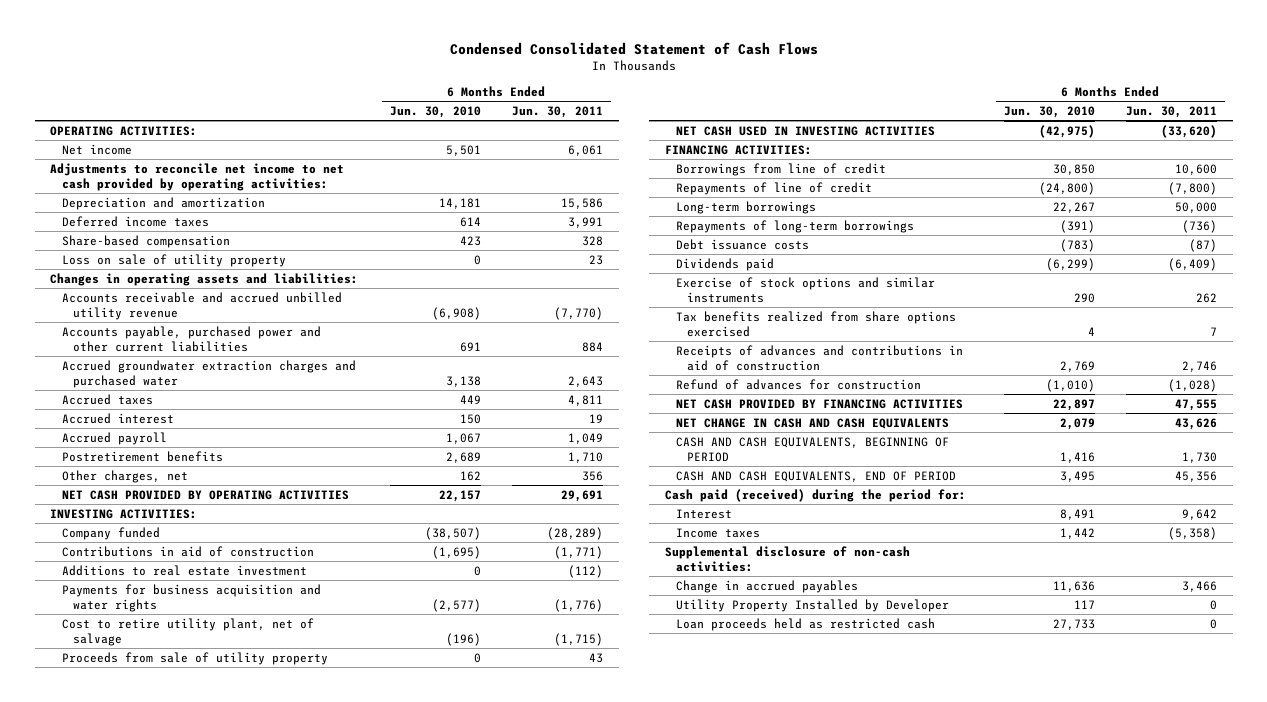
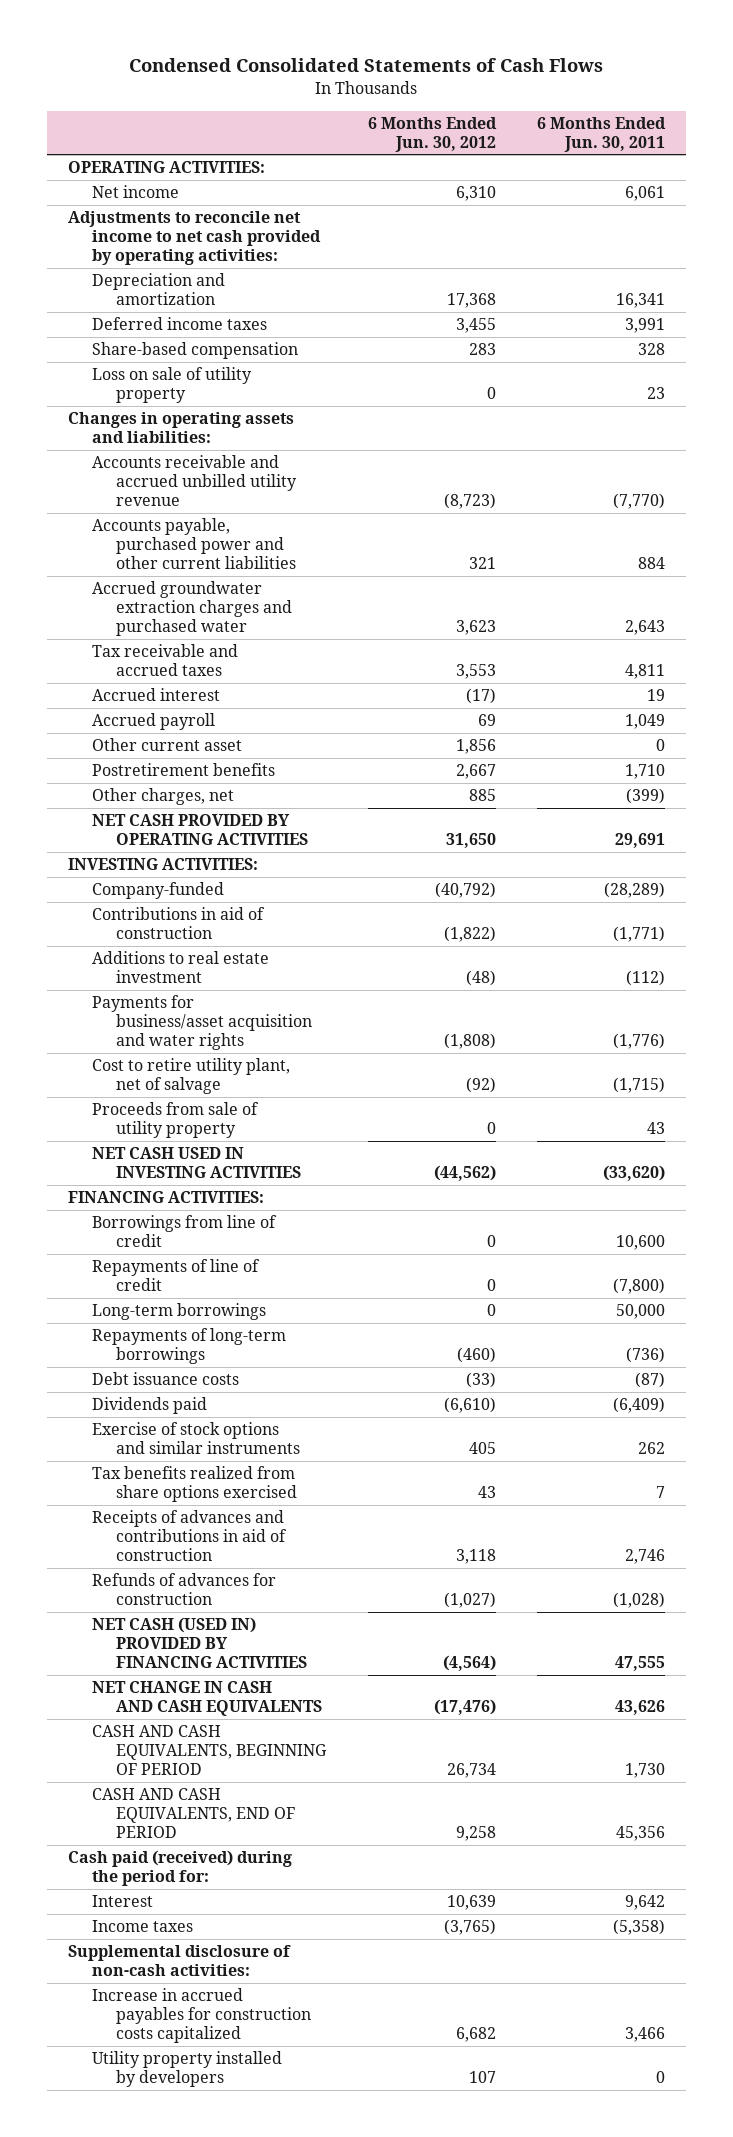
[449,41,818,55] Condensed Consolidated Statement of Cash Flows -> [129,58,604,73] Condensed Consolidated Statements of Cash Flows
[389,105,481,118] Jun. 30, 2010 -> none
none -> [367,116,497,152] 6 Months Ended Jun. 30, 2012
[560,197,603,209] 15,586 -> [615,293,665,309] 16,341
[61,393,153,405] Accrued taxes -> [92,644,239,677] Tax receivable and accrued taxes
none -> [92,738,243,752] Other current asset
[581,470,603,481] 356 -> [625,788,665,805] (399)
[61,526,160,540] Company funded -> [92,882,225,900] Company-funded
[61,583,321,612] Payments for business acquisition and water rights -> [92,995,313,1050] Payments for business/asset acquisition and water rights
[675,378,921,390] Refund of advances for construction -> [92,1573,277,1606] Refunds of advances for construction
[675,398,963,409] NET CASH PROVIDED BY FINANCING ACTIVITIES -> [92,1617,308,1668] NET CASH (USED IN) PROVIDED BY FINANCING ACTIVITIES
[675,617,935,631] Loan proceeds held as restricted cash -> none
[675,579,858,593] Change in accrued payables -> [92,1988,312,2043] Increase in accrued payables for construction costs capitalized
[675,598,949,612] Utility Property Installed by Developer -> [92,2051,283,2088] Utility property installed by developers

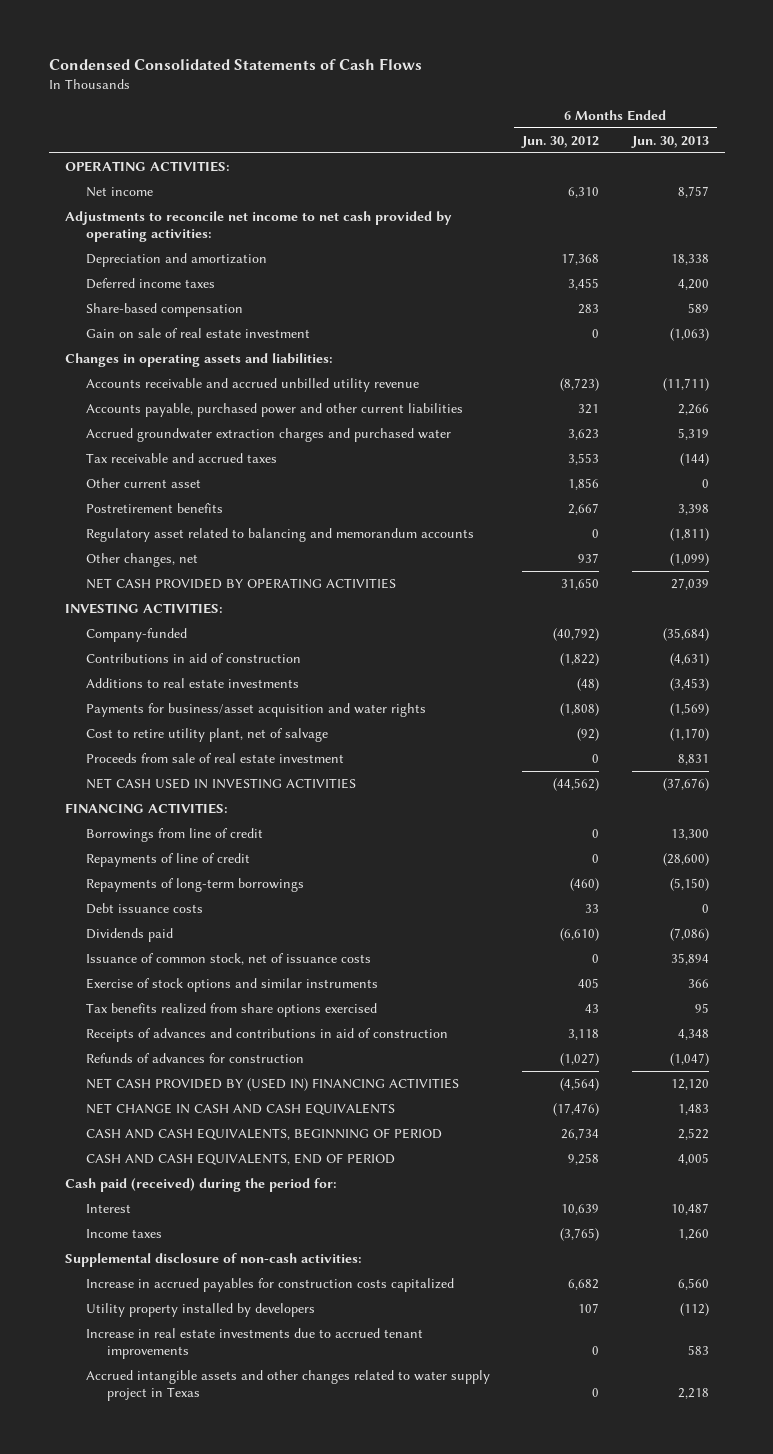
[536,116,666,152] 6 Months Ended Jun. 30, 2011 -> none
none -> [630,135,709,148] Jun. 30, 2013
[92,367,253,404] Loss on sale of utility property -> none
none -> [85,327,310,338] Gain on sale of real estate investment
[92,688,221,702] Accrued interest -> none
[92,713,216,731] Accrued payroll -> none
none -> [85,527,474,542] Regulatory asset related to balancing and memorandum accounts
[92,788,235,806] Other charges, net -> [85,552,198,567] Other changes, net
[468,789,496,802] 885 -> [578,552,600,563] 937
[92,951,270,984] Additions to real estate investment -> [85,677,299,688] Additions to real estate investments
[92,1102,260,1139] Proceeds from sale of utility property -> none
none -> [85,752,344,763] Proceeds from sale of real estate investment
[92,1303,267,1321] Long-term borrowings -> none
[465,1372,496,1389] (33) -> [585,903,600,913] 33
none -> [85,952,371,965] Issuance of common stock, net of issuance costs
[92,1617,308,1668] NET CASH (USED IN) PROVIDED BY FINANCING ACTIVITIES -> [85,1077,459,1091] NET CASH PROVIDED BY (USED IN) FINANCING ACTIVITIES
none -> [85,1327,423,1359] Increase in real estate investments due to accrued tenant improvements
none -> [85,1369,490,1401] Accrued intangible assets and other changes related to water supply project in Texas

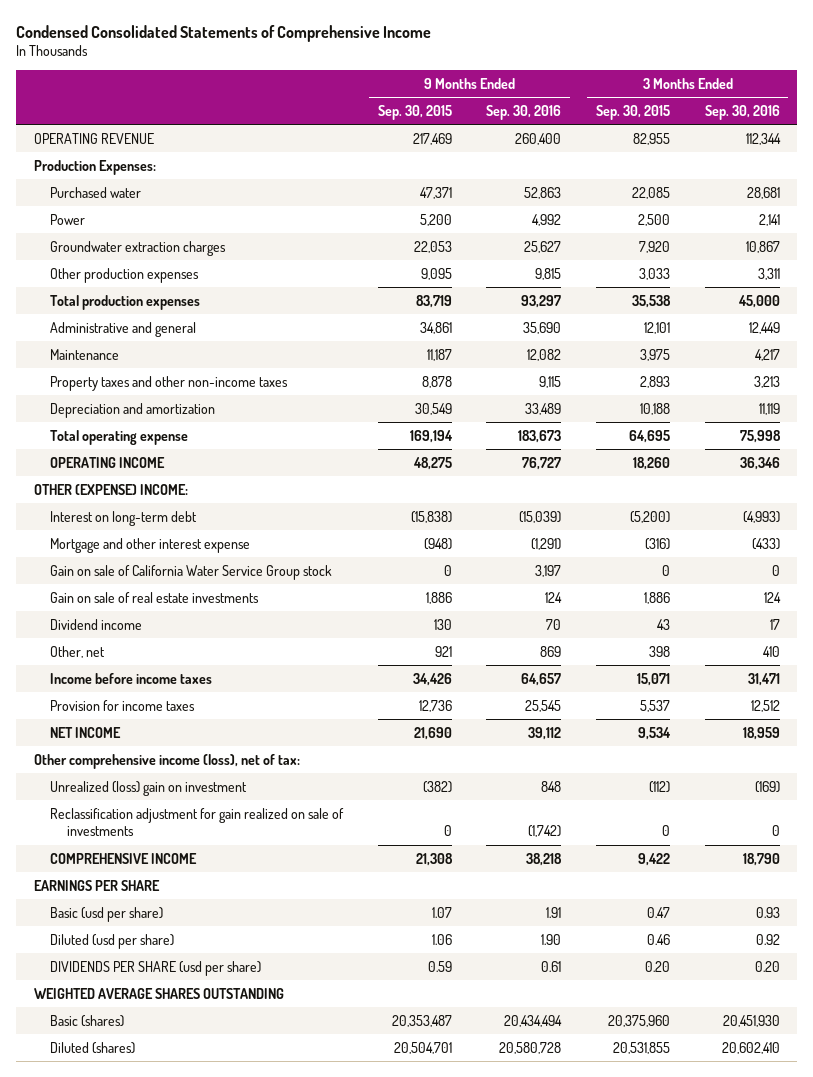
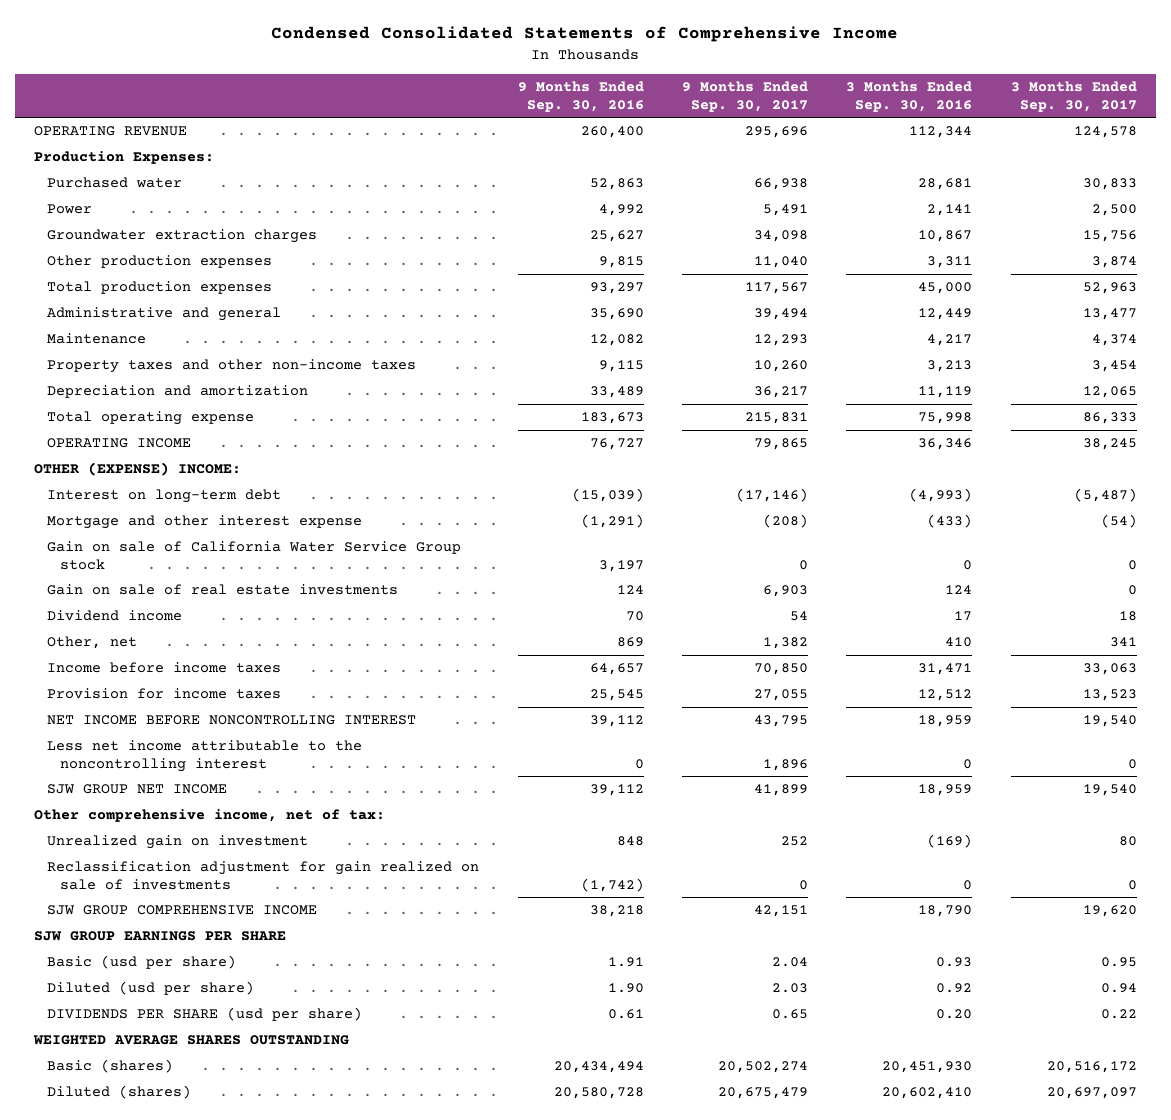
[377,104,452,120] Sep. 30, 2015 -> none
[596,104,671,120] Sep. 30, 2015 -> none
none -> [681,81,808,112] 9 Months Ended Sep. 30, 2017
none -> [1010,81,1137,112] 3 Months Ended Sep. 30, 2017
none -> [47,715,417,726] NET INCOME BEFORE NONCONTROLLING INTEREST
none -> [47,740,363,772] Less net income attributable to the noncontrolling interest
[50,726,122,738] NET INCOME -> [47,784,228,795] SJW GROUP NET INCOME
[33,753,300,769] Other comprehensive income (loss), net of tax: -> [33,809,385,823] Other comprehensive income, net of tax:
[50,780,248,796] Unrealized (loss) gain on investment -> [47,835,309,850] Unrealized gain on investment
[50,852,198,864] COMPREHENSIVE INCOME -> [47,905,318,916] SJW GROUP COMPREHENSIVE INCOME
[33,879,160,891] EARNINGS PER SHARE -> [33,931,286,942] SJW GROUP EARNINGS PER SHARE

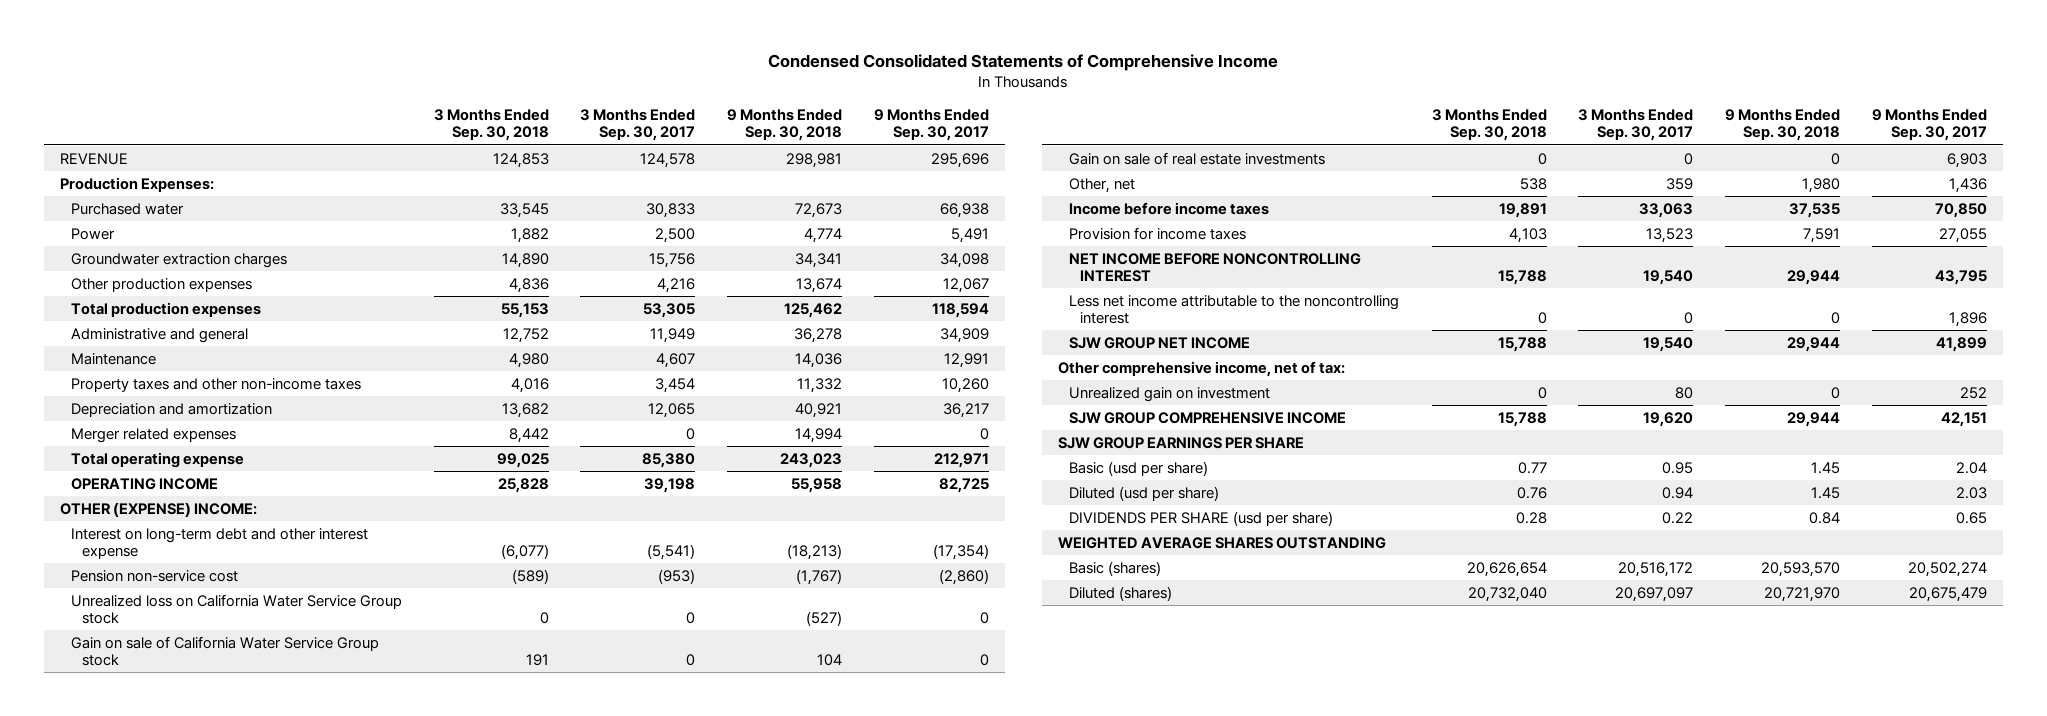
[517,81,644,112] 9 Months Ended Sep. 30, 2016 -> none
[846,81,973,112] 3 Months Ended Sep. 30, 2016 -> none
none -> [433,109,549,142] 3 Months Ended Sep. 30, 2018
none -> [727,109,843,142] 9 Months Ended Sep. 30, 2018
[33,126,187,137] OPERATING REVENUE -> [59,152,128,165] REVENUE
[753,256,808,269] 11,040 -> [942,277,989,293] 12,067
[1091,256,1137,269] 3,874 -> [657,277,696,293] 4,216
[744,282,808,295] 117,567 -> [931,302,989,318] 118,594
[1082,282,1137,295] 52,963 -> [643,302,696,318] 53,305
[753,308,808,321] 39,494 -> [939,327,989,343] 34,909
[1082,308,1137,321] 13,477 -> [650,327,696,343] 11,949
[753,334,808,347] 12,293 -> [943,352,989,368] 12,991
[1091,334,1137,347] 4,374 -> [656,352,696,368] 4,607
none -> [71,427,237,443] Merger related expenses
[744,412,808,425] 215,831 -> [933,452,989,468] 212,971
[1082,412,1137,425] 86,333 -> [642,452,696,468] 85,380
[753,438,808,451] 79,865 -> [938,477,989,493] 82,725
[1082,438,1137,451] 38,245 -> [644,477,696,493] 39,198
[47,515,363,530] Mortgage and other interest expense -> none
[47,489,282,504] Interest on long-term debt -> [71,527,369,560] Interest on long-term debt and other interest expense
[735,488,808,503] (17,146) -> [932,544,989,561] (17,354)
[1073,488,1137,503] (5,487) -> [647,544,696,561] (5,541)
none -> [71,569,239,582] Pension non-service cost
none -> [71,593,403,625] Unrealized loss on California Water Service Group stock
[47,610,183,622] Dividend income -> none
[762,637,808,650] 1,382 -> [1948,177,1987,193] 1,436
[1109,637,1137,648] 341 -> [1666,177,1694,190] 359
[47,861,480,890] Reclassification adjustment for gain realized on sale of investments -> none

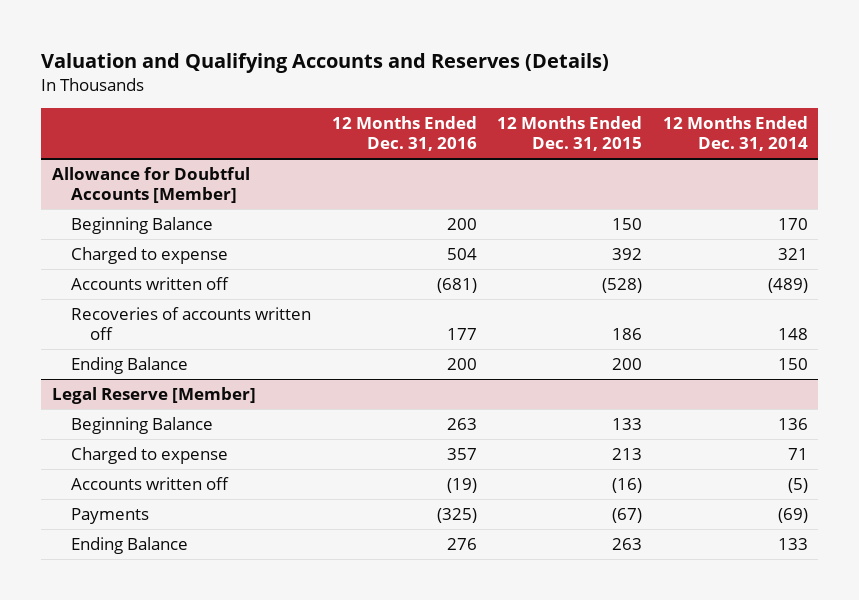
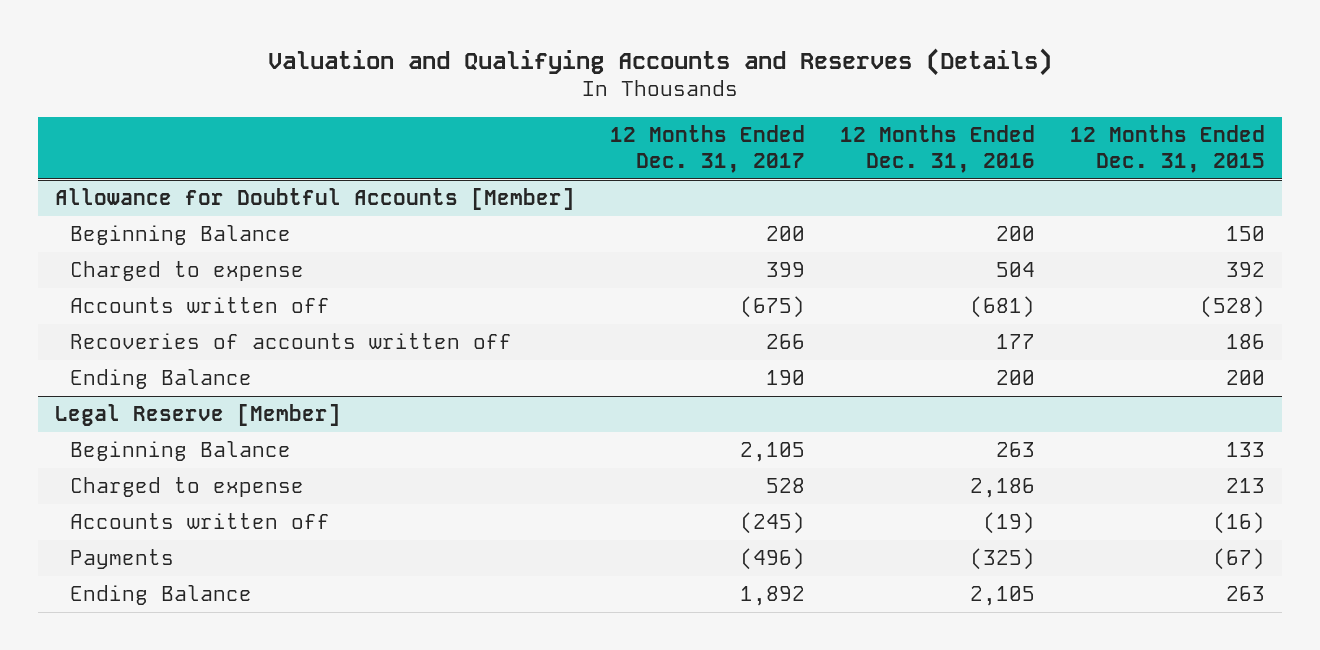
[662,116,808,152] 12 Months Ended Dec. 31, 2014 -> none
none -> [609,125,805,173] 12 Months Ended Dec. 31, 2017
[446,448,477,461] 357 -> [969,478,1035,499] 2,186
[446,538,477,551] 276 -> [969,586,1035,607] 2,105

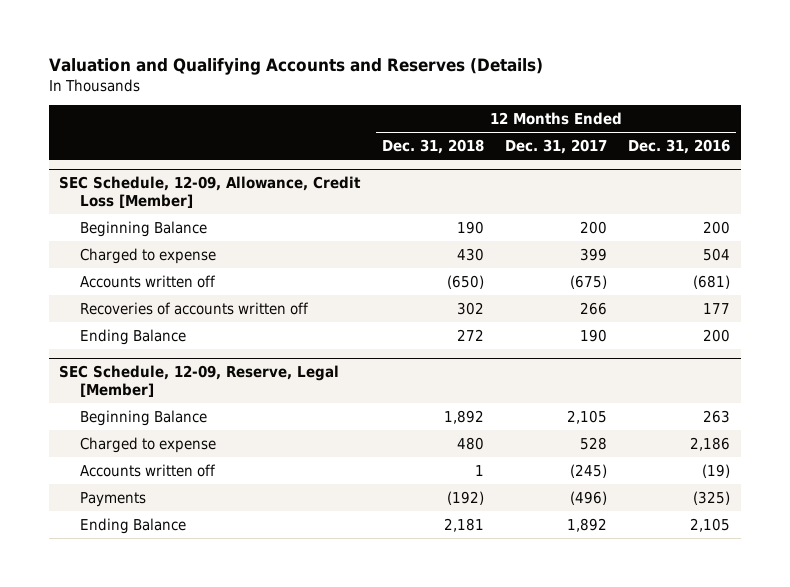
[1069,125,1265,173] 12 Months Ended Dec. 31, 2015 -> none
none -> [381,138,484,154] Dec. 31, 2018
[55,188,576,211] Allowance for Doubtful Accounts [Member] -> none
none -> [59,175,362,208] SEC Schedule, 12-09, Allowance, Credit Loss [Member]
[55,404,342,427] Legal Reserve [Member] -> [59,364,340,397] SEC Schedule, 12-09, Reserve, Legal [Member]

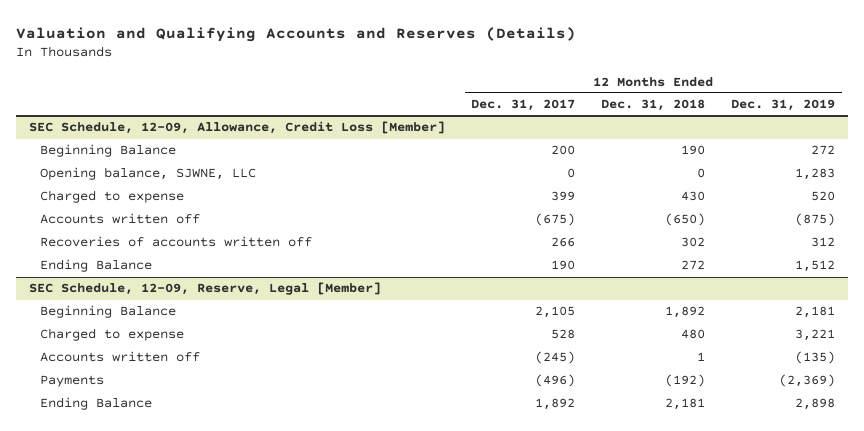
[628,138,731,154] Dec. 31, 2016 -> none
none -> [731,99,836,112] Dec. 31, 2019
none -> [39,167,256,181] Opening balance, SJWNE, LLC

